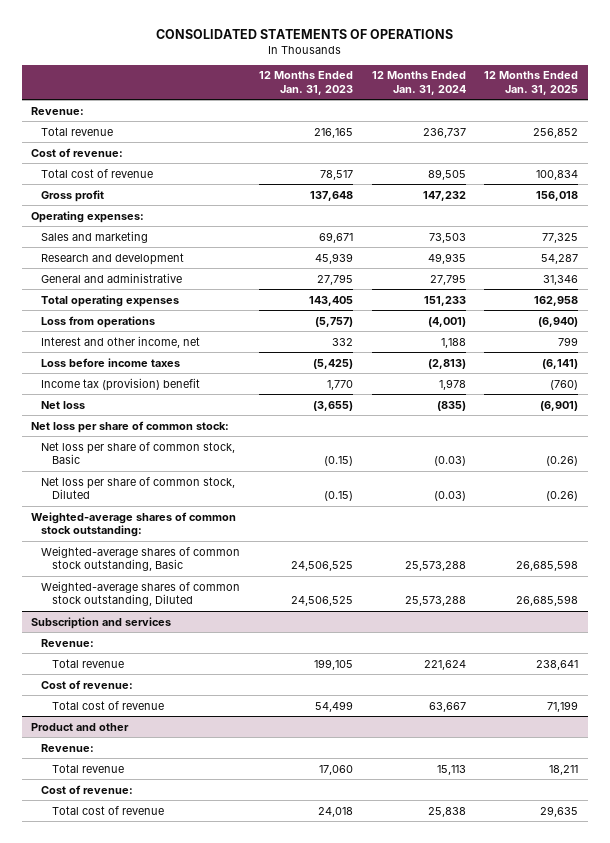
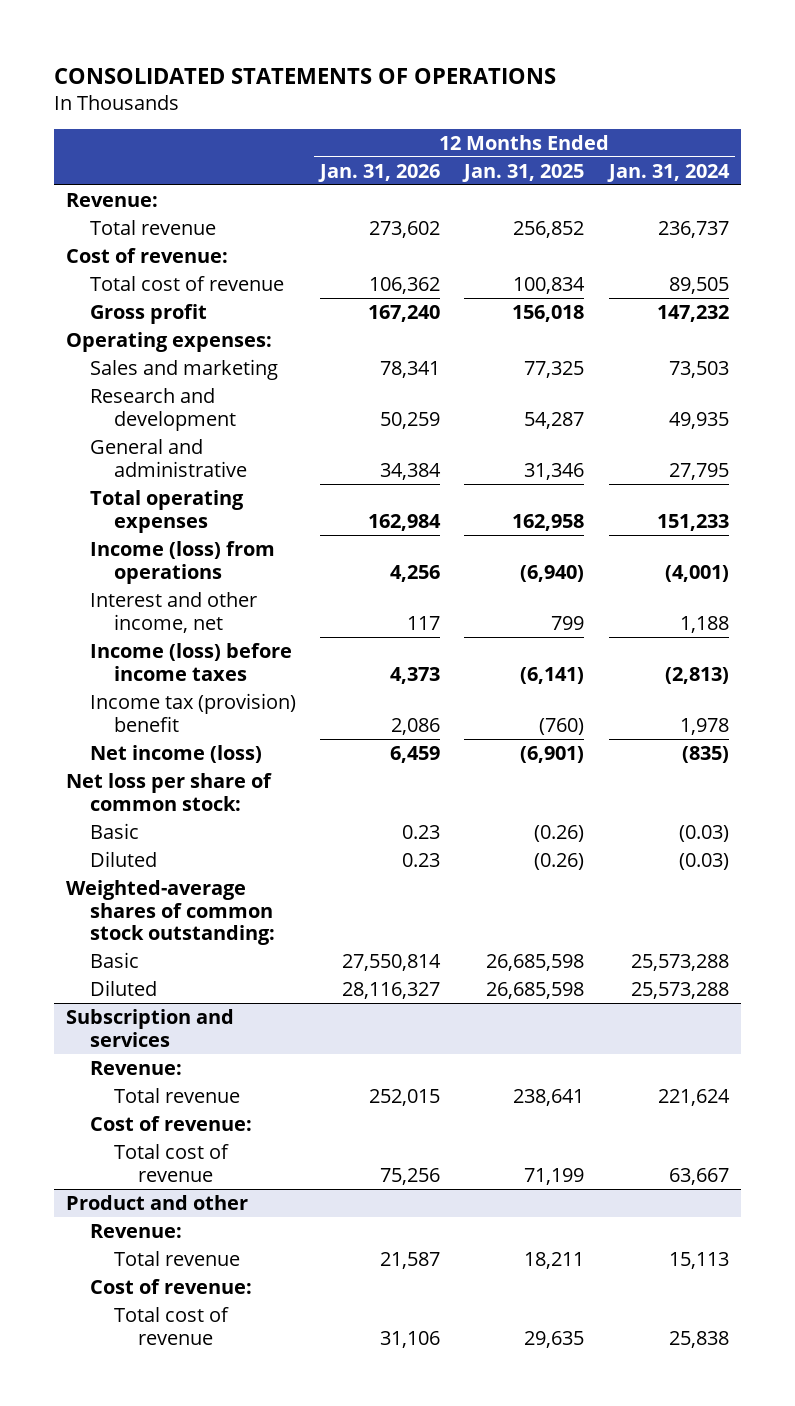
[259,71,354,95] 12 Months Ended Jan. 31, 2023 -> none
none -> [318,163,441,182] Jan. 31, 2026
[41,315,156,328] Loss from operations -> [89,540,275,584] Income (loss) from operations
[41,357,181,367] Loss before income taxes -> [89,642,292,681] Income (loss) before income taxes
[41,400,86,409] Net loss -> [89,744,262,763] Net income (loss)
[41,441,236,465] Net loss per share of common stock, Basic -> [89,822,139,839] Basic
[41,476,236,500] Net loss per share of common stock, Diluted -> [89,850,157,867] Diluted
[41,545,241,572] Weighted-average shares of common stock outstanding, Basic -> [89,951,139,968] Basic
[41,580,241,607] Weighted-average shares of common stock outstanding, Diluted -> [89,979,157,996] Diluted

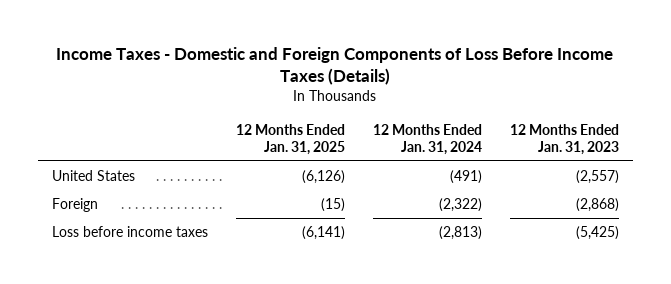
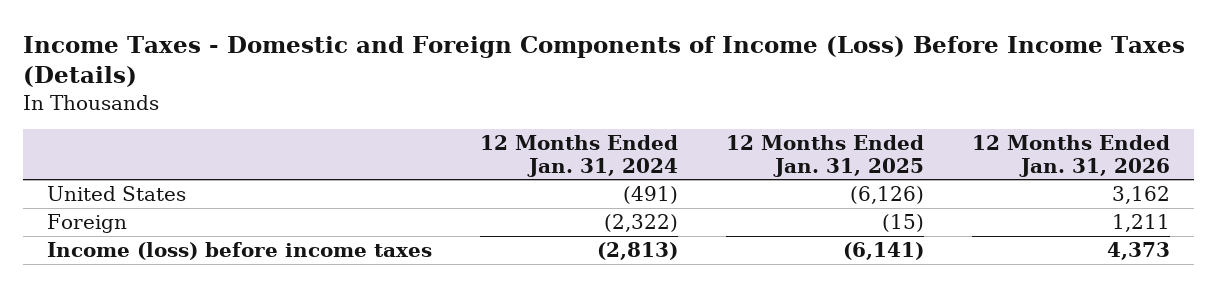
[56,47,614,86] Income Taxes - Domestic and Foreign Components of Loss Before Income Taxes (Details) -> [23,36,1186,88] Income Taxes - Domestic and Foreign Components of Income (Loss) Before Income Taxes (Details)
[509,123,619,155] 12 Months Ended Jan. 31, 2023 -> none
none -> [972,134,1171,177] 12 Months Ended Jan. 31, 2026
[52,226,209,238] Loss before income taxes -> [47,241,433,260] Income (loss) before income taxes

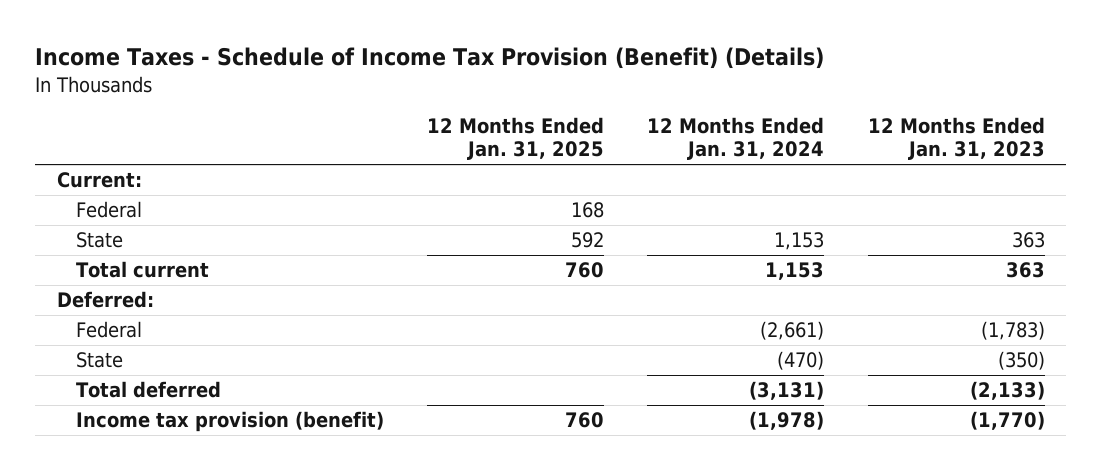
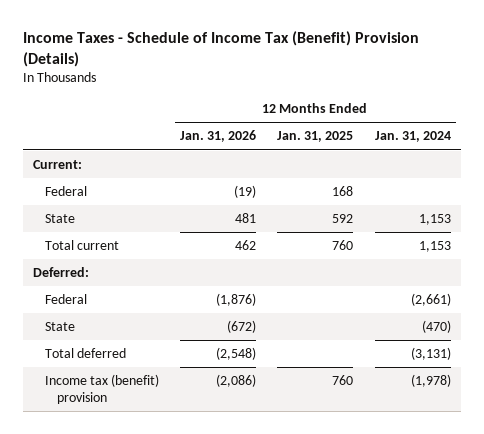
[35,47,825,70] Income Taxes - Schedule of Income Tax Provision (Benefit) (Details) -> [22,31,419,68] Income Taxes - Schedule of Income Tax (Benefit) Provision (Details)
[867,117,1045,161] 12 Months Ended Jan. 31, 2023 -> none
none -> [180,130,257,143] Jan. 31, 2026
[75,411,384,433] Income tax provision (benefit) -> [44,373,159,404] Income tax (benefit) provision

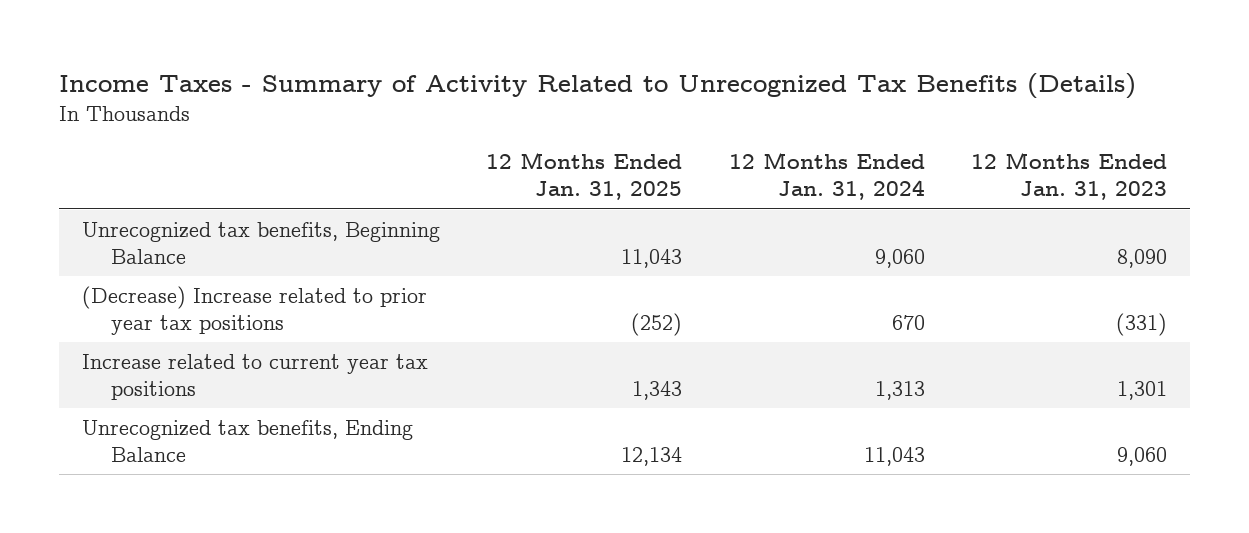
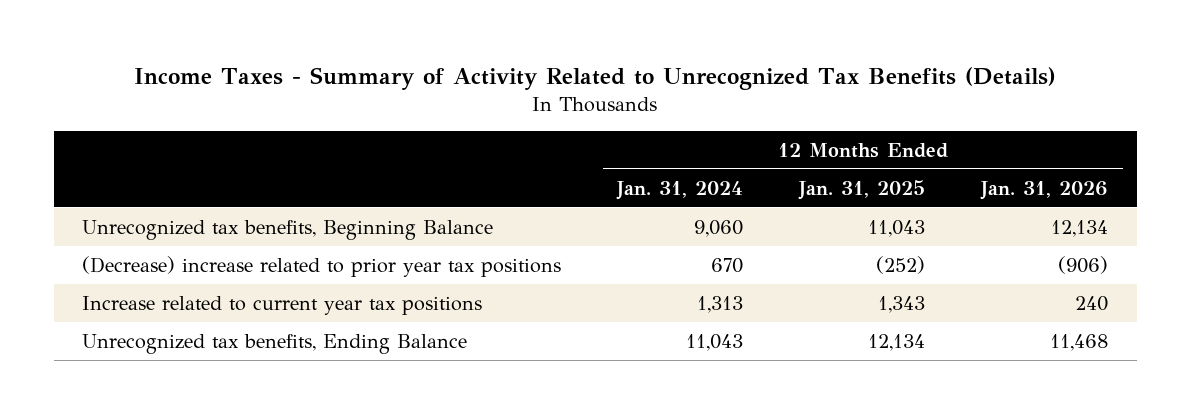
[971,152,1168,201] 12 Months Ended Jan. 31, 2023 -> none
none -> [980,180,1109,200] Jan. 31, 2026
[81,286,427,336] (Decrease) Increase related to prior year tax positions -> [81,255,561,277] (Decrease) increase related to prior year tax positions

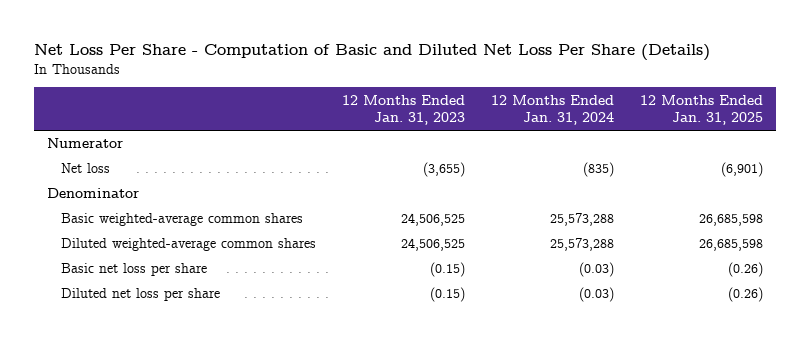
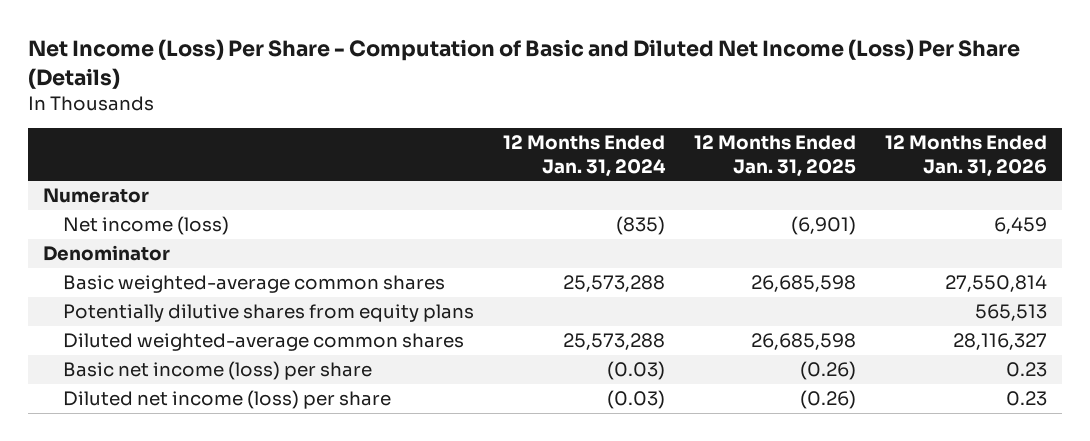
[34,44,711,62] Net Loss Per Share - Computation of Basic and Diluted Net Loss Per Share (Details) -> [27,39,1020,89] Net Income (Loss) Per Share - Computation of Basic and Diluted Net Income (Loss) Per Share (Details)
[342,94,466,126] 12 Months Ended Jan. 31, 2023 -> none
none -> [885,135,1048,177] 12 Months Ended Jan. 31, 2026
[61,163,111,174] Net loss -> [62,216,229,236] Net income (loss)
none -> [62,304,474,323] Potentially dilutive shares from equity plans
[61,263,208,277] Basic net loss per share -> [62,361,372,381] Basic net income (loss) per share
[61,288,221,302] Diluted net loss per share -> [62,390,391,410] Diluted net income (loss) per share

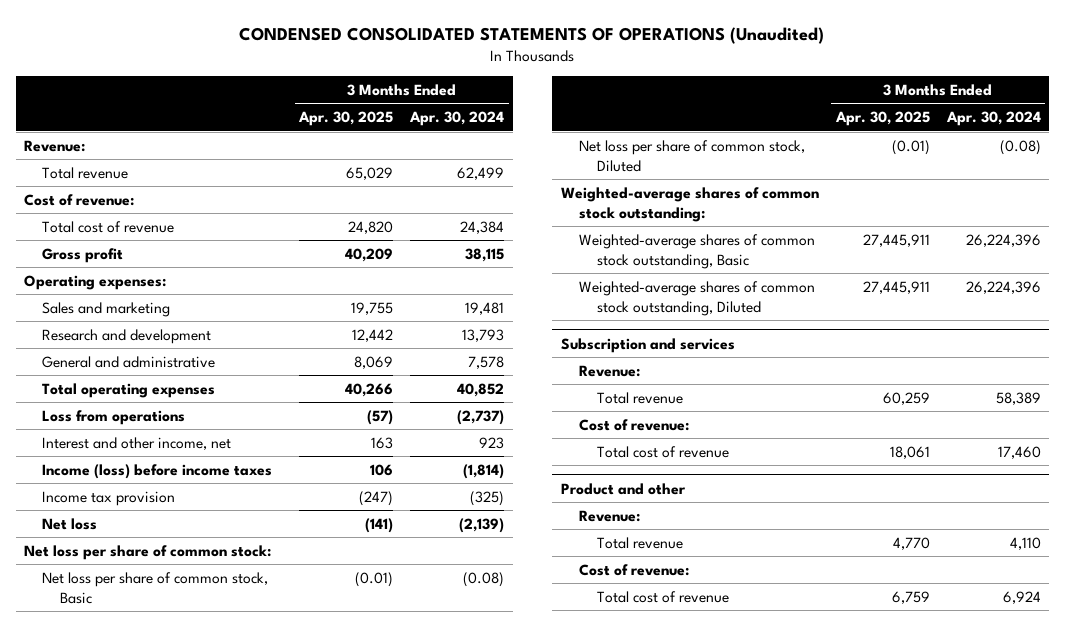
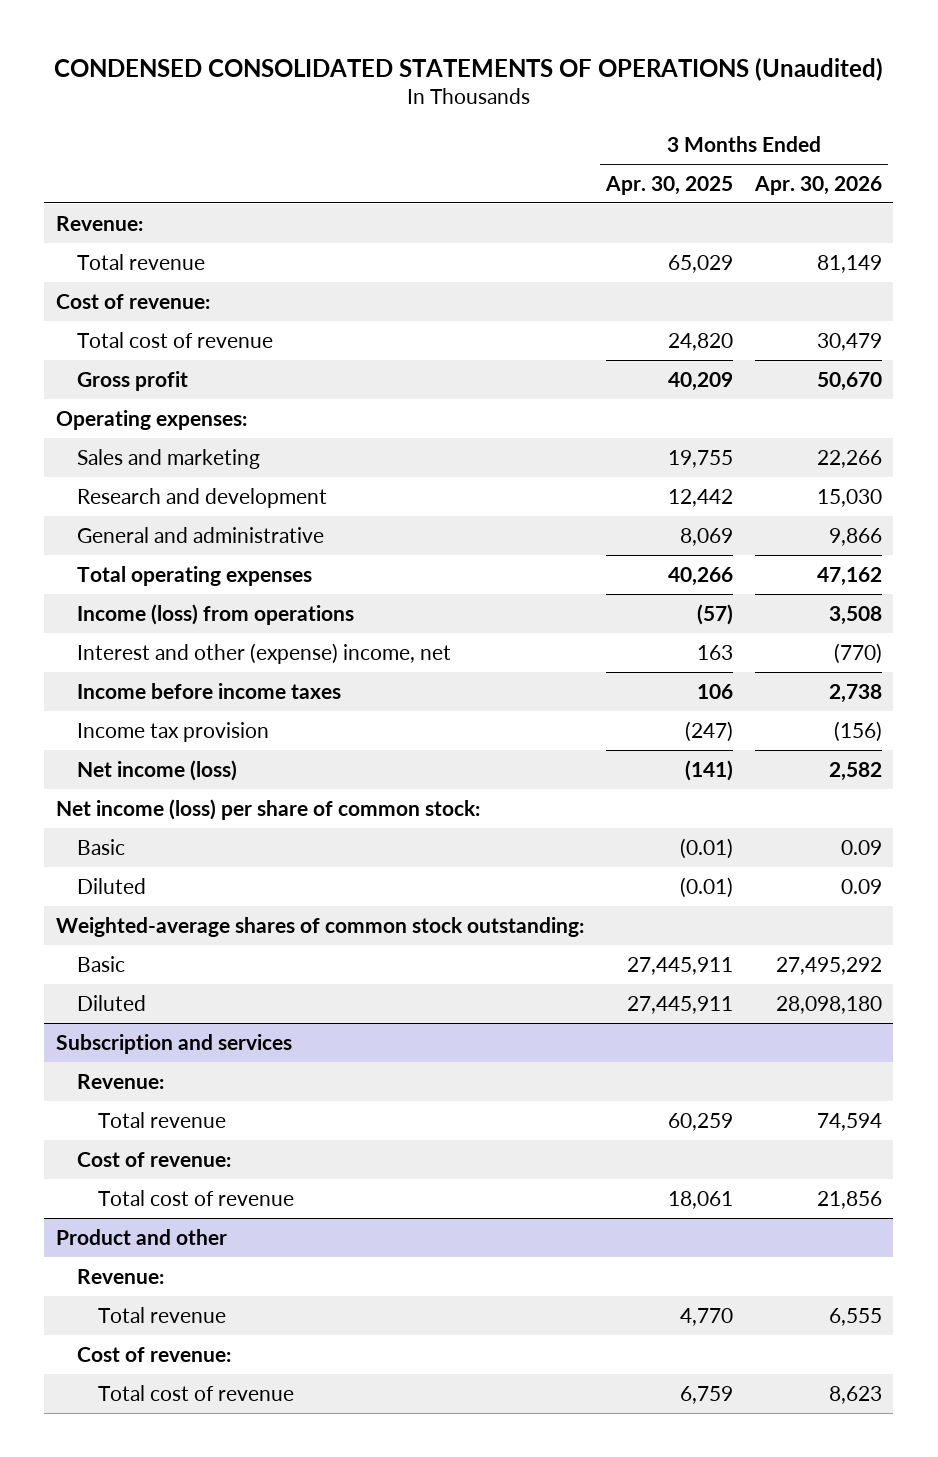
[409,111,505,127] Apr. 30, 2024 -> none
none -> [754,175,883,195] Apr. 30, 2026
[42,409,186,425] Loss from operations -> [77,603,355,625] Income (loss) from operations
[42,436,232,450] Interest and other income, net -> [77,642,452,664] Interest and other (expense) income, net
[42,463,273,479] Income (loss) before income taxes -> [77,682,342,699] Income before income taxes
[42,517,98,530] Net loss -> [77,759,238,781] Net income (loss)
[24,544,272,560] Net loss per share of common stock: -> [55,798,480,820] Net income (loss) per share of common stock:
[42,571,269,604] Net loss per share of common stock, Basic -> [77,838,126,855] Basic
[578,139,805,172] Net loss per share of common stock, Diluted -> [77,877,147,894] Diluted
[578,233,815,269] Weighted-average shares of common stock outstanding, Basic -> [77,955,126,972] Basic
[578,280,815,316] Weighted-average shares of common stock outstanding, Diluted -> [77,994,147,1011] Diluted

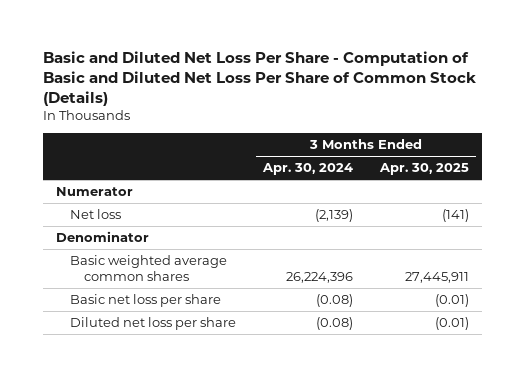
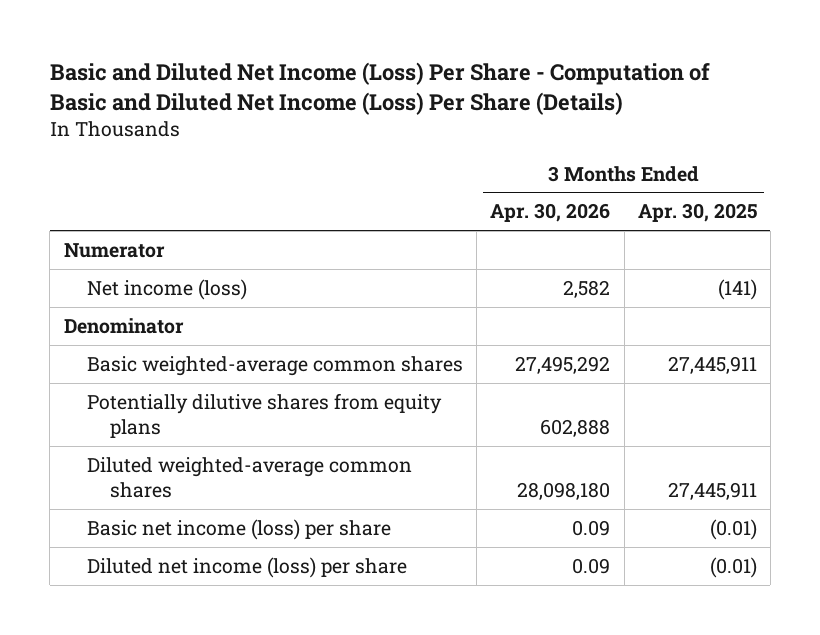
[42,50,476,106] Basic and Diluted Net Loss Per Share - Computation of Basic and Diluted Net Loss Per Share of Common Stock (Details) -> [49,61,710,115] Basic and Diluted Net Income (Loss) Per Share - Computation of Basic and Diluted Net Income (Loss) Per Share (Details)
[262,163,354,176] Apr. 30, 2024 -> none
none -> [490,203,611,223] Apr. 30, 2026
[70,209,122,220] Net loss -> [86,278,247,300] Net income (loss)
[70,255,228,281] Basic weighted average common shares -> [86,355,463,376] Basic weighted-average common shares
none -> [86,392,442,438] Potentially dilutive shares from equity plans
none -> [86,456,412,498] Diluted weighted-average common shares
[70,294,222,308] Basic net loss per share -> [86,518,391,540] Basic net income (loss) per share
[70,317,237,331] Diluted net loss per share -> [86,556,407,578] Diluted net income (loss) per share

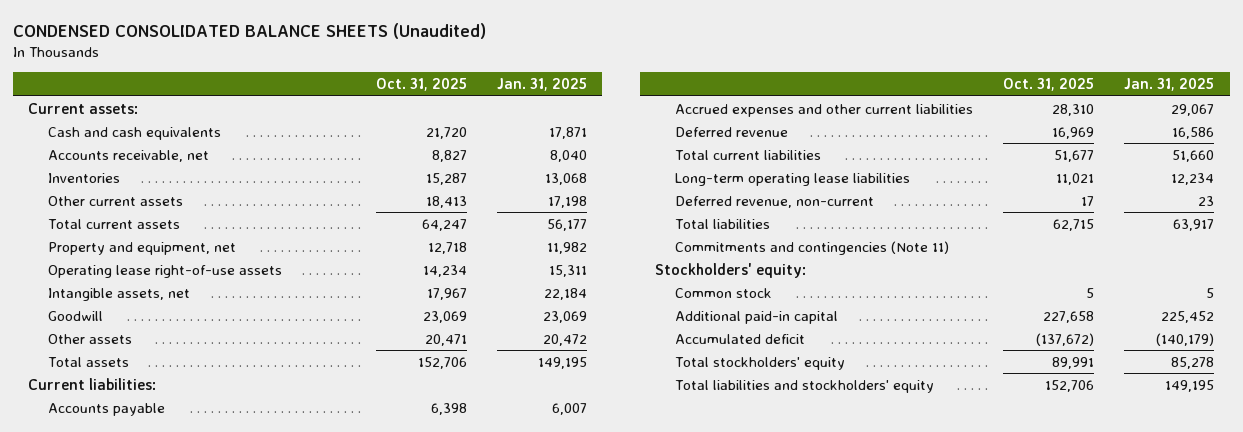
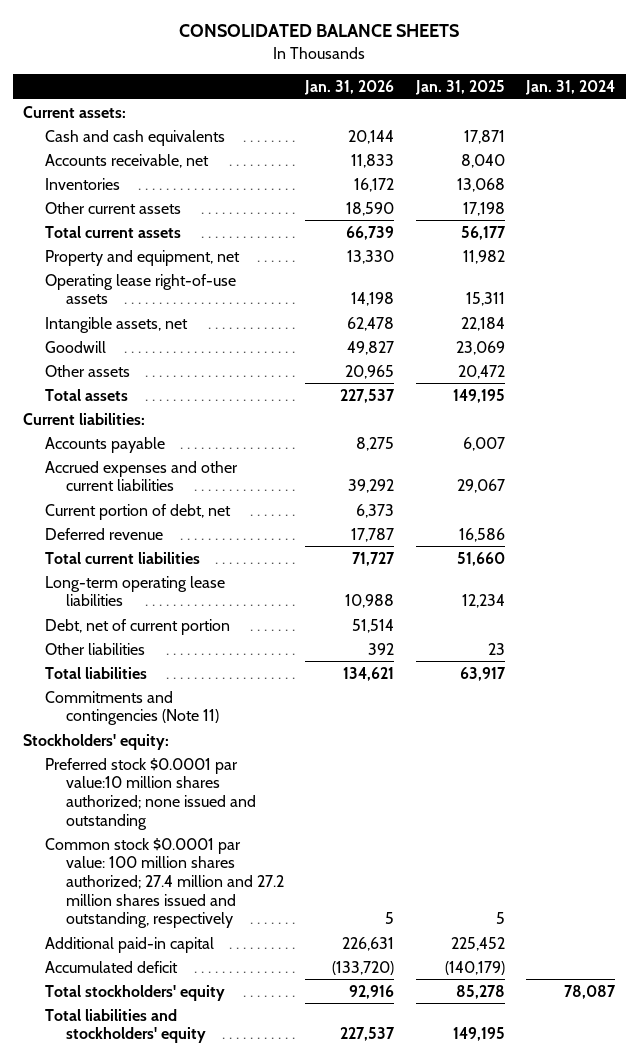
[13,22,487,39] CONDENSED CONSOLIDATED BALANCE SHEETS (Unaudited) -> [179,24,460,38] CONSOLIDATED BALANCE SHEETS
[375,78,467,92] Oct. 31, 2025 -> none
none -> [304,80,395,96] Jan. 31, 2026
none -> [524,80,615,96] Jan. 31, 2024
none -> [44,503,231,520] Current portion of debt, net
[674,195,874,208] Deferred revenue, non-current -> none
none -> [44,618,230,635] Debt, net of current portion
none -> [44,642,145,655] Other liabilities
none -> [44,757,256,830] Preferred stock $0.0001 par value:10 million shares authorized; none issued and outstanding
[674,287,772,298] Common stock -> [44,837,284,929] Common stock $0.0001 par value: 100 million shares authorized; 27.4 million and 27.2 million shares issued and outstanding, respectively

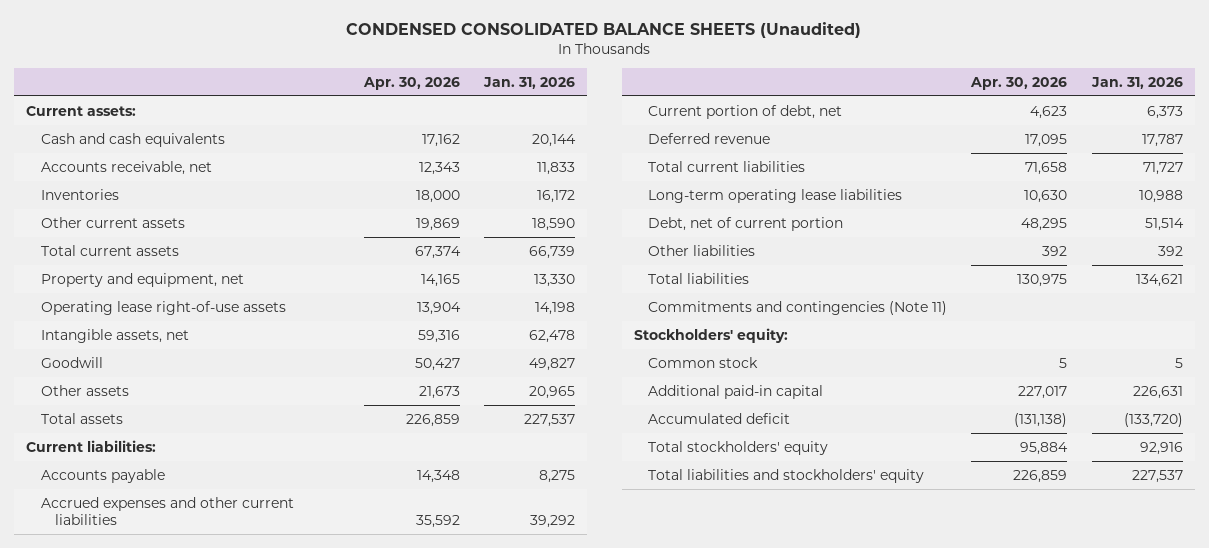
[179,24,460,38] CONSOLIDATED BALANCE SHEETS -> [346,22,862,39] CONDENSED CONSOLIDATED BALANCE SHEETS (Unaudited)
[414,80,505,96] Jan. 31, 2025 -> none
[524,80,615,96] Jan. 31, 2024 -> none
none -> [362,76,460,90] Apr. 30, 2026
[44,757,256,830] Preferred stock $0.0001 par value:10 million shares authorized; none issued and outstanding -> none
[44,837,284,929] Common stock $0.0001 par value: 100 million shares authorized; 27.4 million and 27.2 million shares issued and outstanding, respectively -> [648,356,759,368] Common stock

